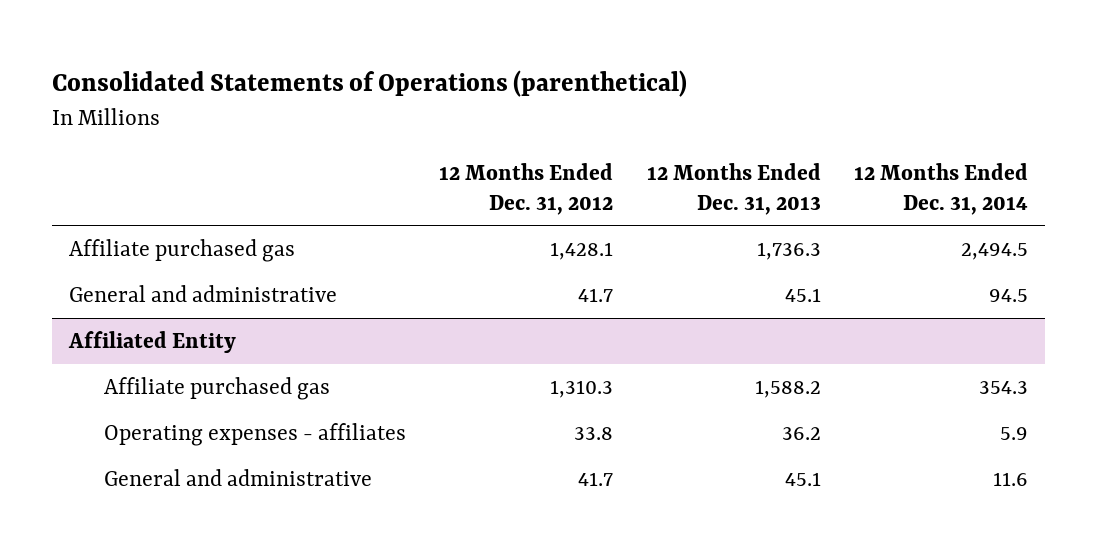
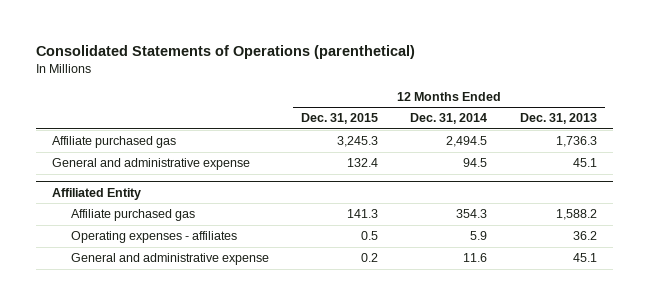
[439,162,614,215] 12 Months Ended Dec. 31, 2012 -> none
none -> [301,113,379,125] Dec. 31, 2015
[69,285,338,303] General and administrative -> [52,158,251,171] General and administrative expense
[103,469,372,487] General and administrative -> [70,253,269,266] General and administrative expense

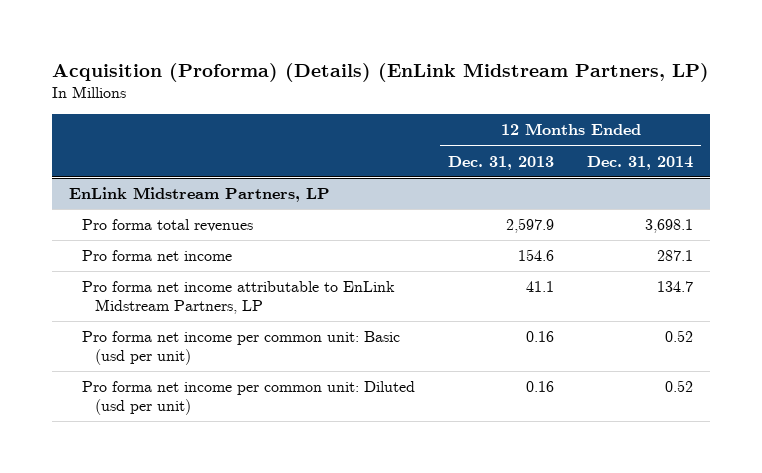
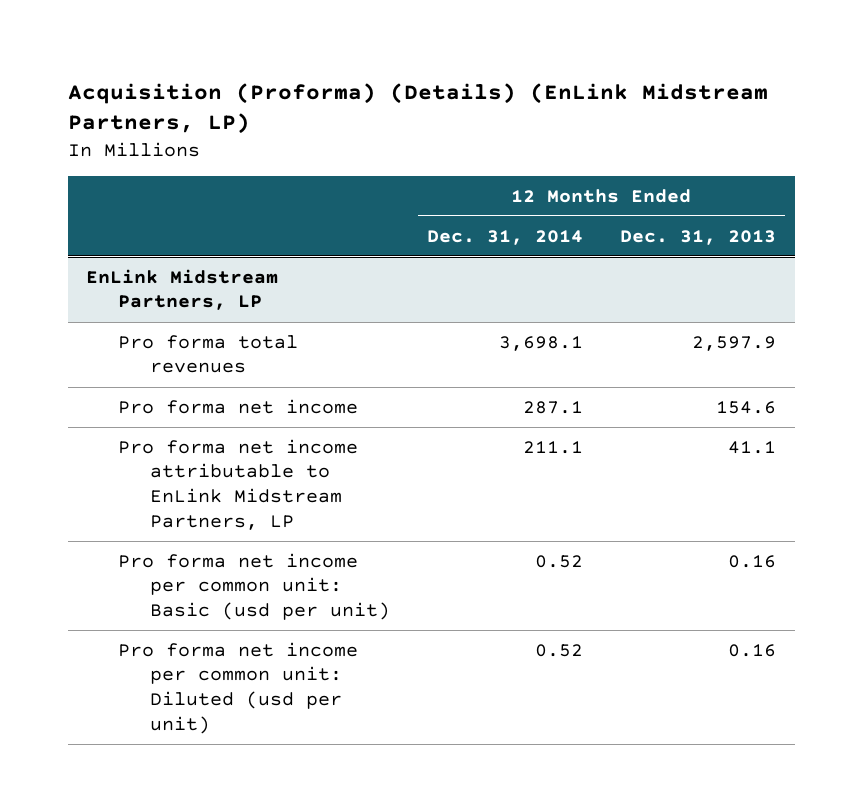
[657,281,694,293] 134.7 -> [522,440,583,454] 211.1

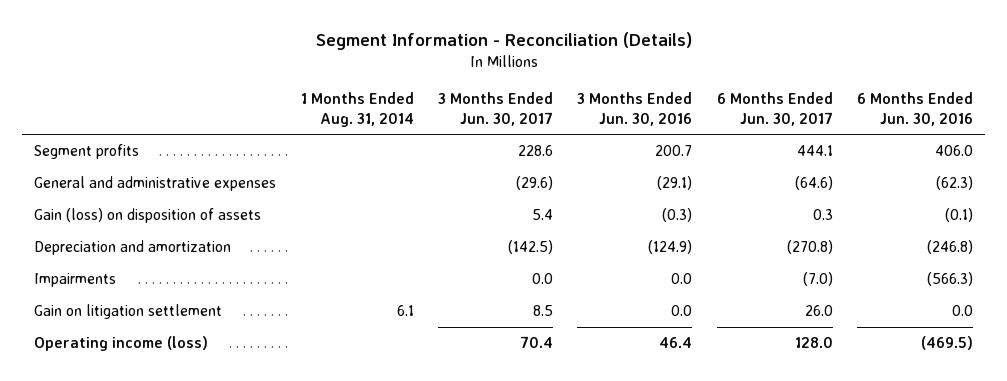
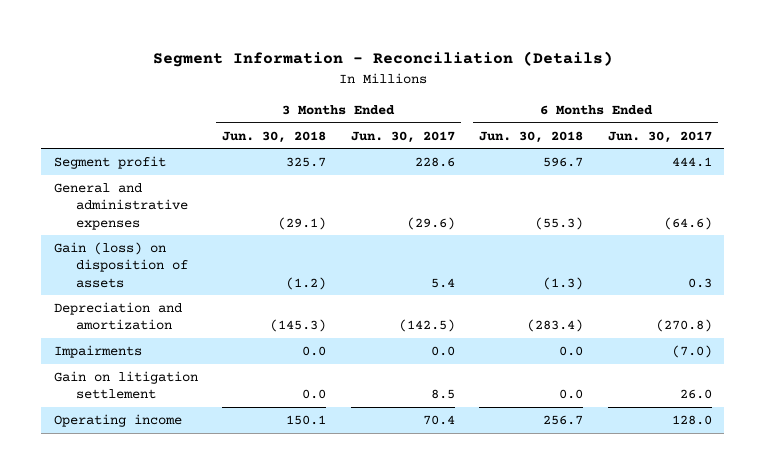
[300,91,414,127] 1 Months Ended Aug. 31, 2014 -> none
[577,91,693,126] 3 Months Ended Jun. 30, 2016 -> none
[857,91,974,126] 6 Months Ended Jun. 30, 2016 -> none
none -> [222,130,327,143] Jun. 30, 2018
none -> [479,130,584,143] Jun. 30, 2018
[34,144,140,160] Segment profits -> [53,155,166,169] Segment profit
[34,336,209,352] Operating income (loss) -> [53,413,182,427] Operating income

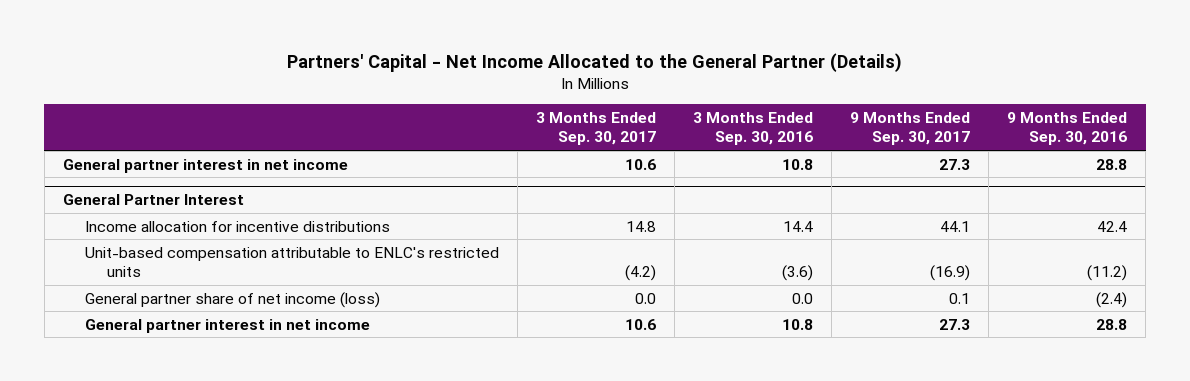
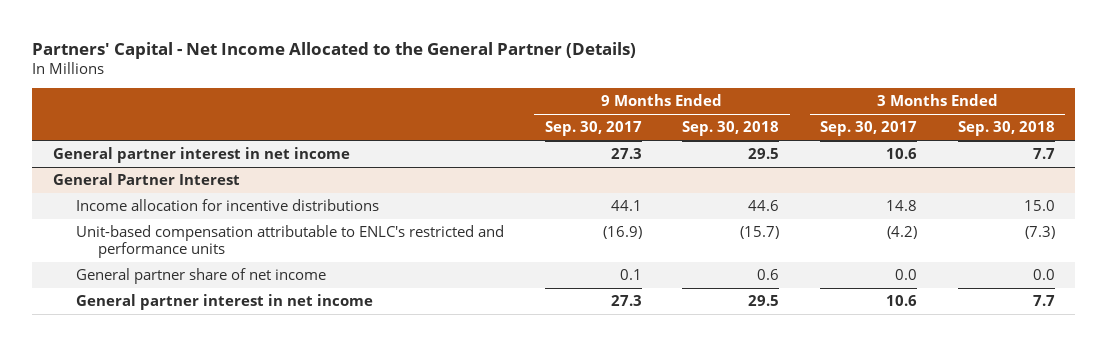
[693,112,814,146] 3 Months Ended Sep. 30, 2016 -> none
[1007,112,1128,146] 9 Months Ended Sep. 30, 2016 -> none
none -> [682,121,780,137] Sep. 30, 2018
none -> [958,121,1056,137] Sep. 30, 2018
[84,246,499,277] Unit-based compensation attributable to ENLC's restricted units -> [75,225,504,259] Unit-based compensation attributable to ENLC's restricted and performance units
[84,291,380,308] General partner share of net income (loss) -> [75,268,326,285] General partner share of net income

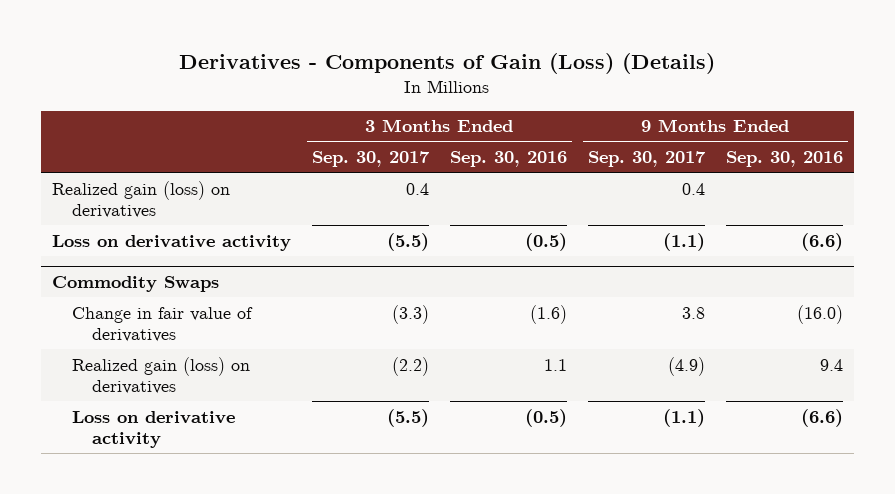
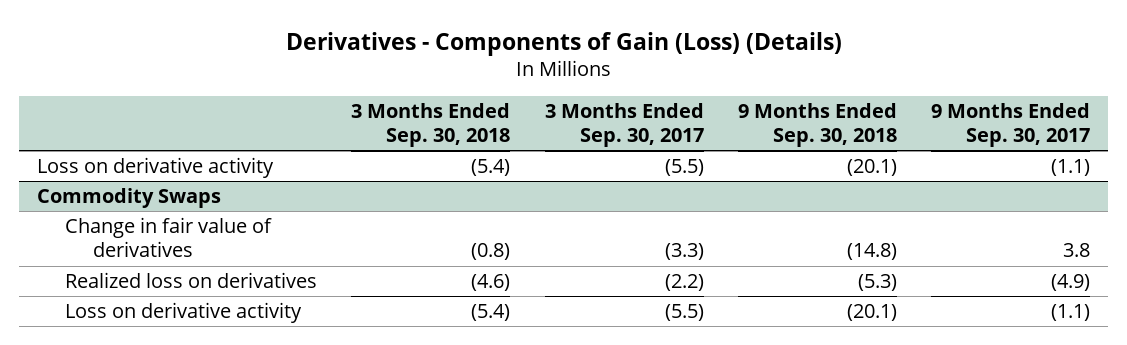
[449,150,567,167] Sep. 30, 2016 -> none
[725,150,843,167] Sep. 30, 2016 -> none
none -> [351,102,511,147] 3 Months Ended Sep. 30, 2018
none -> [738,102,898,147] 9 Months Ended Sep. 30, 2018
[51,180,230,219] Realized gain (loss) on derivatives -> none
[72,356,251,395] Realized gain (loss) on derivatives -> [64,272,317,289] Realized loss on derivatives

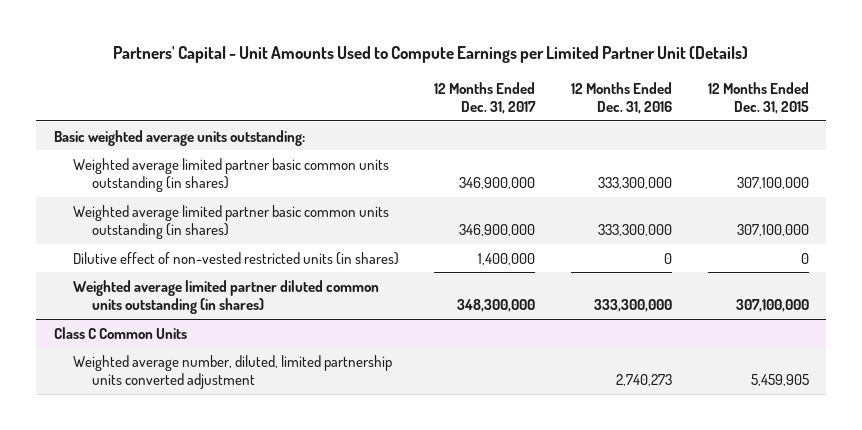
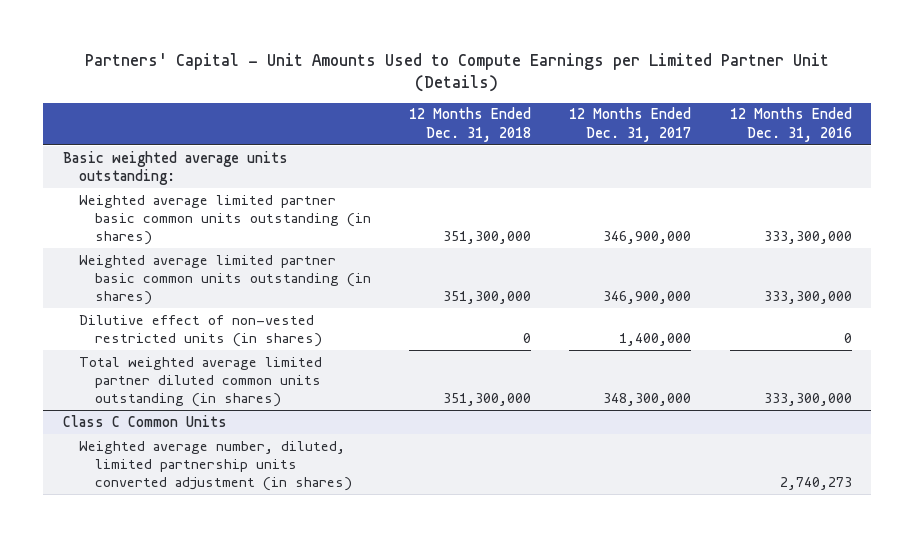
[707,81,809,115] 12 Months Ended Dec. 31, 2015 -> none
none -> [408,107,531,142] 12 Months Ended Dec. 31, 2018
[72,279,379,314] Weighted average limited partner diluted common units outstanding (in shares) -> [78,356,322,408] Total weighted average limited partner diluted common units outstanding (in shares)
[72,354,392,389] Weighted average number, diluted, limited partnership units converted adjustment -> [78,440,352,492] Weighted average number, diluted, limited partnership units converted adjustment (in shares)

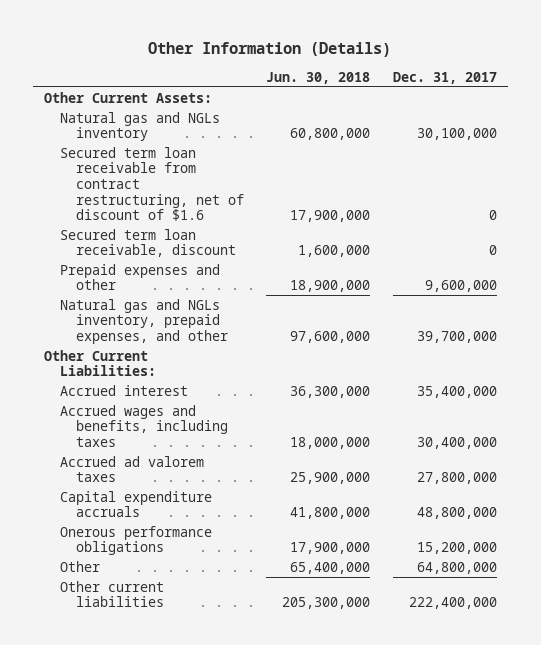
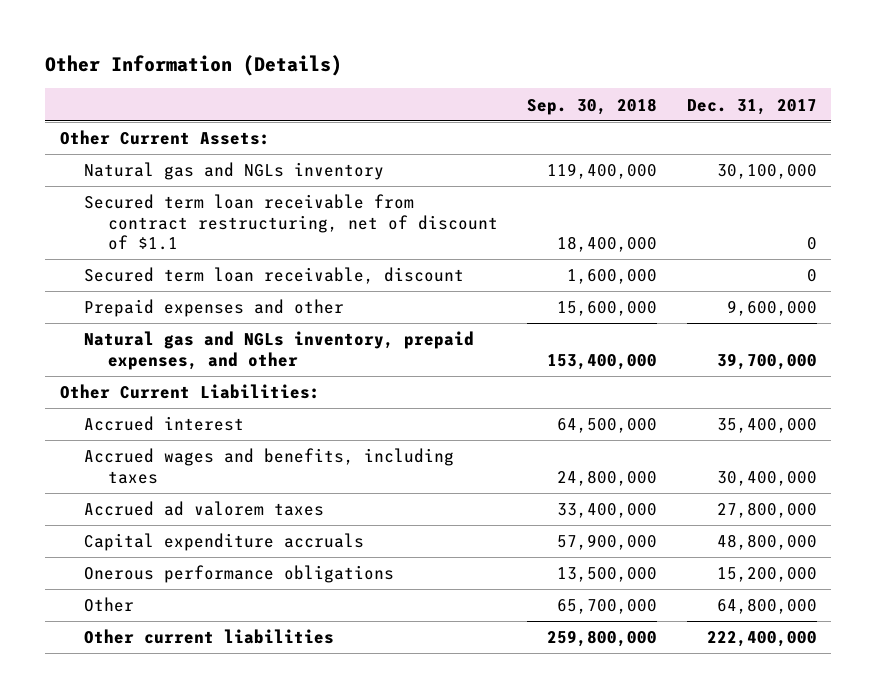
[266,71,371,84] Jun. 30, 2018 -> none
none -> [527,97,658,115] Sep. 30, 2018
[59,146,244,222] Secured term loan receivable from contract restructuring, net of discount of $1.6 -> [83,194,499,250] Secured term loan receivable from contract restructuring, net of discount of $1.1

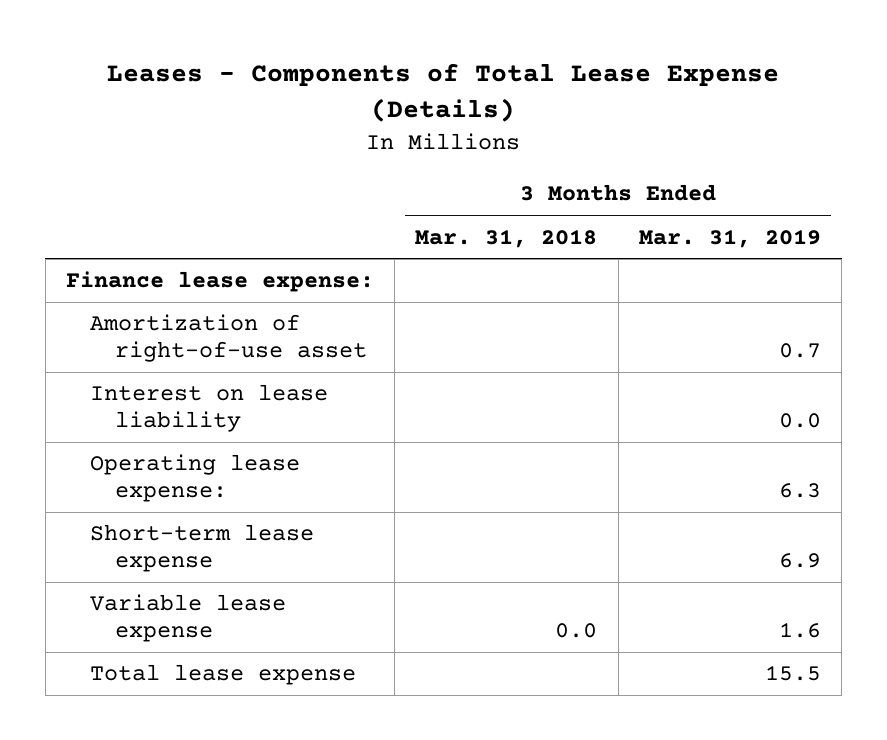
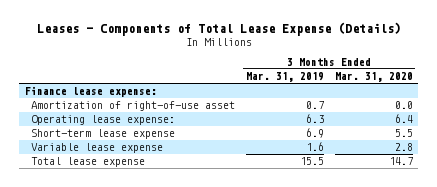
[415,228,598,248] Mar. 31, 2018 -> none
none -> [334,72,413,83] Mar. 31, 2020
[90,384,329,433] Interest on lease liability -> none

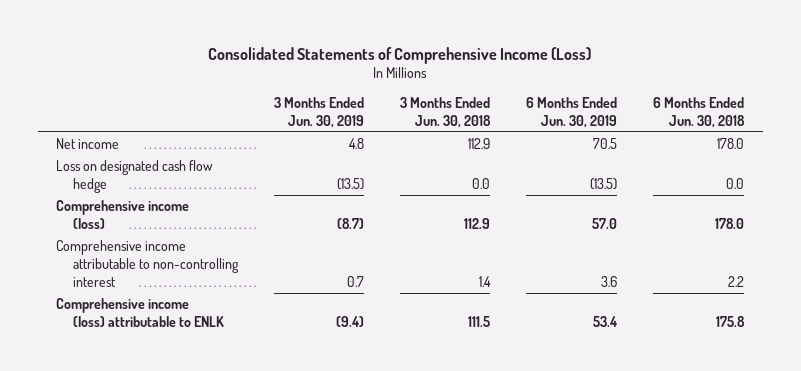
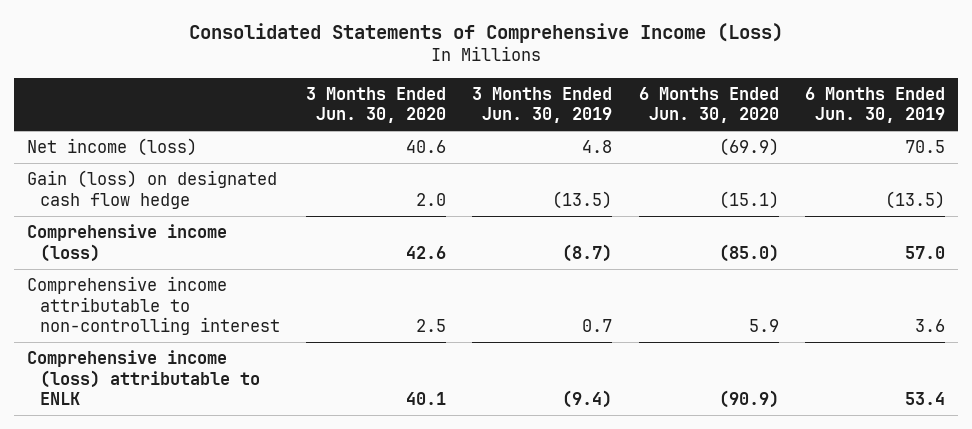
[400,97,492,129] 3 Months Ended Jun. 30, 2018 -> none
[653,97,746,129] 6 Months Ended Jun. 30, 2018 -> none
none -> [306,86,447,124] 3 Months Ended Jun. 30, 2020
none -> [638,86,779,124] 6 Months Ended Jun. 30, 2020
[56,138,120,150] Net income -> [26,138,197,157] Net income (loss)
[56,160,214,193] Loss on designated cash flow hedge -> [26,170,277,209] Gain (loss) on designated cash flow hedge

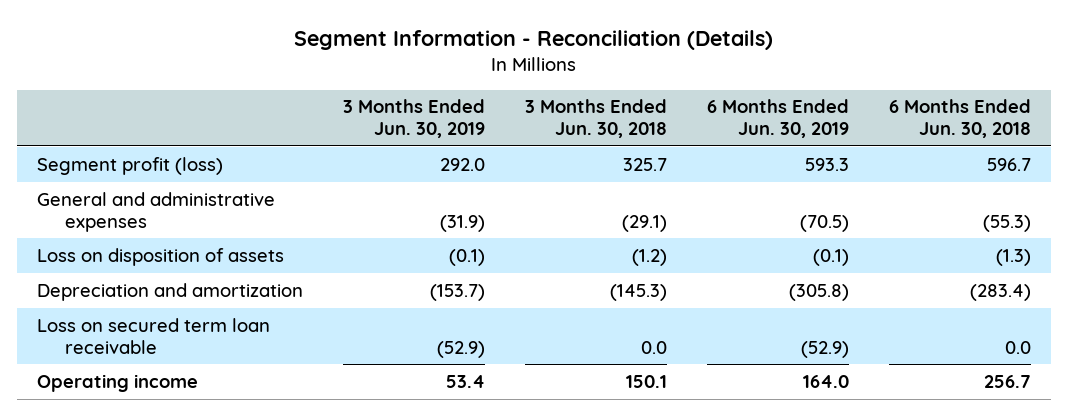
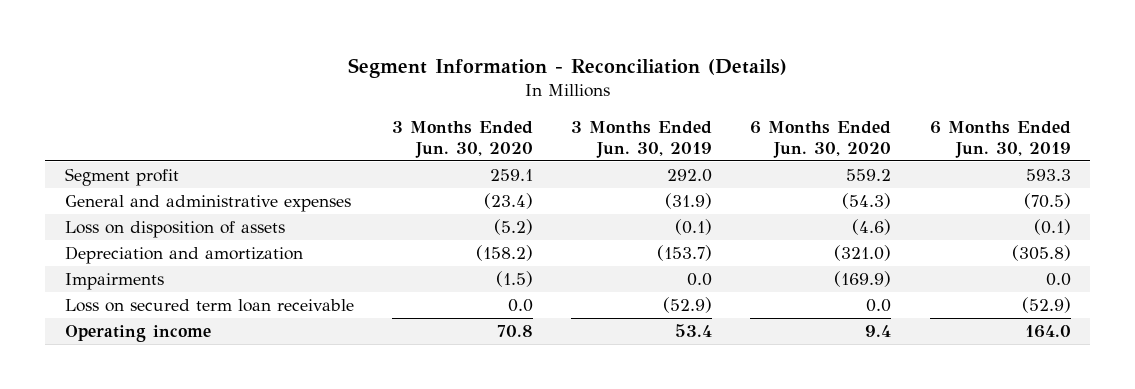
[524,99,667,139] 3 Months Ended Jun. 30, 2018 -> none
[888,99,1031,139] 6 Months Ended Jun. 30, 2018 -> none
none -> [391,120,533,158] 3 Months Ended Jun. 30, 2020
none -> [750,120,892,158] 6 Months Ended Jun. 30, 2020
[36,156,223,175] Segment profit (loss) -> [64,168,179,187] Segment profit
none -> [64,273,164,291] Impairments

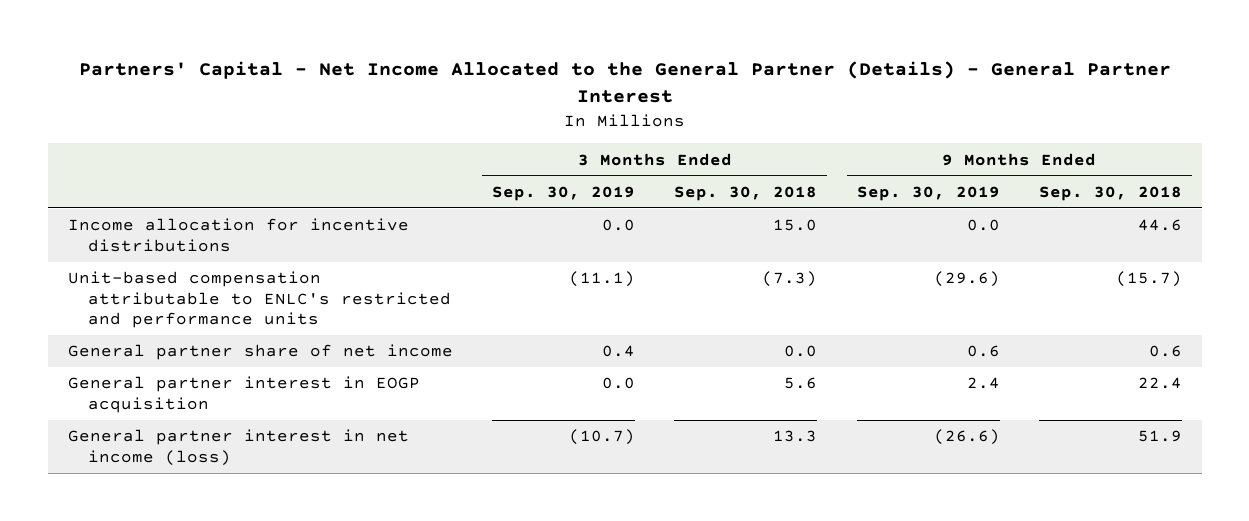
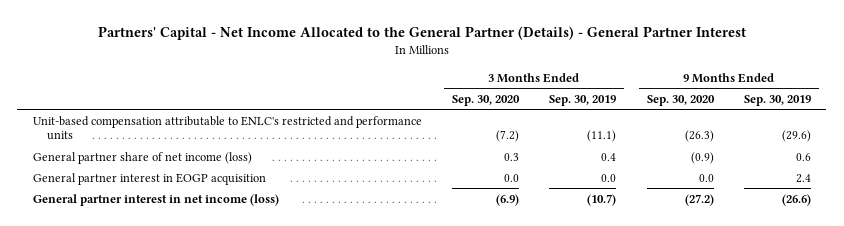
[674,185,818,201] Sep. 30, 2018 -> none
[1038,185,1182,201] Sep. 30, 2018 -> none
none -> [452,94,521,106] Sep. 30, 2020
none -> [646,94,715,106] Sep. 30, 2020
[67,218,409,252] Income allocation for incentive distributions -> none
[67,344,453,361] General partner share of net income -> [32,151,252,164] General partner share of net income (loss)

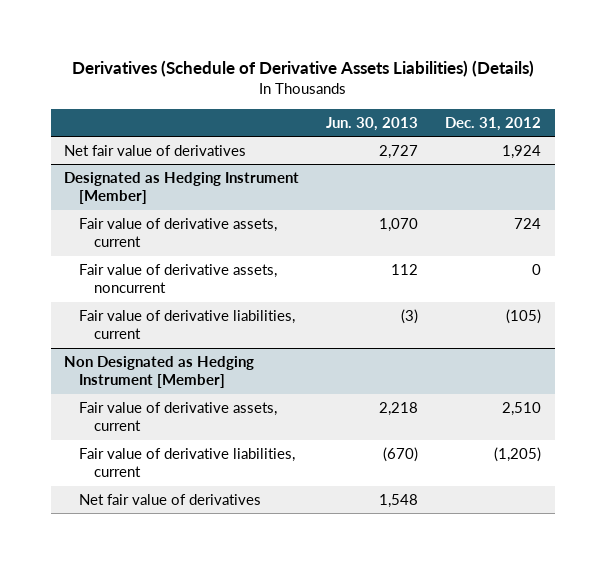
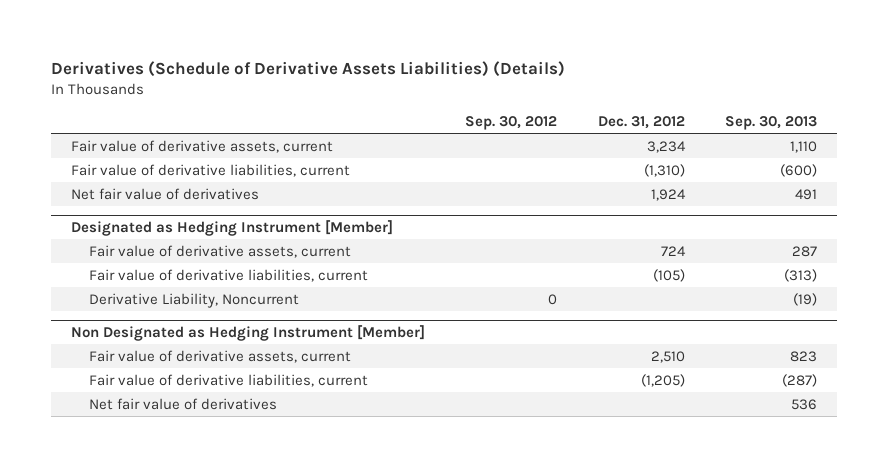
[326,117,419,132] Jun. 30, 2013 -> none
none -> [465,115,558,130] Sep. 30, 2012
none -> [725,115,818,130] Sep. 30, 2013
none -> [70,139,333,153] Fair value of derivative assets, current
none -> [70,163,350,177] Fair value of derivative liabilities, current
[79,264,278,294] Fair value of derivative assets, noncurrent -> none
none -> [89,292,300,308] Derivative Liability, Noncurrent

